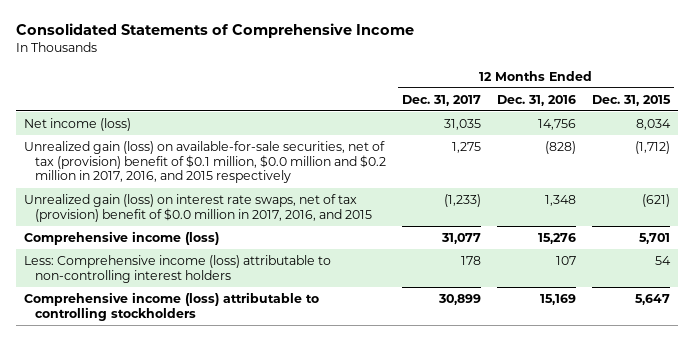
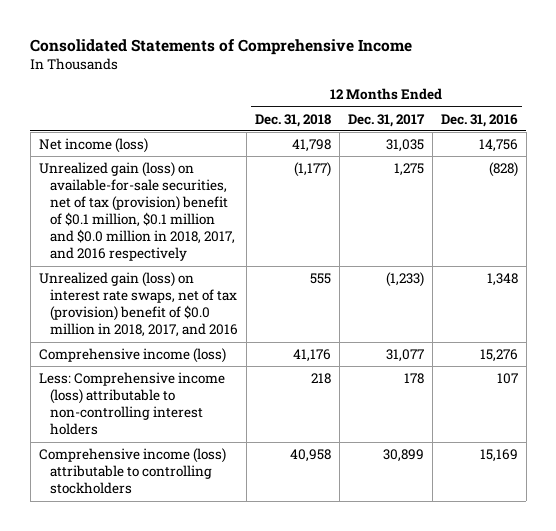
[592,94,672,106] Dec. 31, 2015 -> none
none -> [254,113,331,127] Dec. 31, 2018
[24,140,386,184] Unrealized gain (loss) on available-for-sale securities, net of tax (provision) benefit of $0.1 million, $0.0 million and $0.2 million in 2017, 2016, and 2015 respectively -> [38,162,235,262] Unrealized gain (loss) on available-for-sale securities, net of tax (provision) benefit of $0.1 million, $0.1 million and $0.0 million in 2018, 2017, and 2016 respectively
[24,193,372,222] Unrealized gain (loss) on interest rate swaps, net of tax (provision) benefit of $0.0 million in 2017, 2016, and 2015 -> [38,272,238,338] Unrealized gain (loss) on interest rate swaps, net of tax (provision) benefit of $0.0 million in 2018, 2017, and 2016

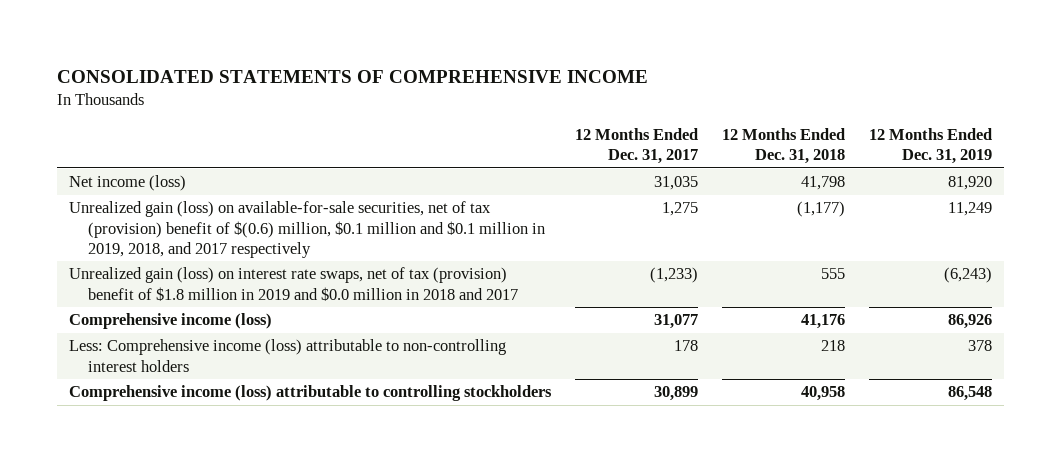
[30,38,413,55] Consolidated Statements of Comprehensive Income -> [56,69,648,83] CONSOLIDATED STATEMENTS OF COMPREHENSIVE INCOME
[440,113,518,127] Dec. 31, 2016 -> none
none -> [868,128,992,165] 12 Months Ended Dec. 31, 2019
[38,162,235,262] Unrealized gain (loss) on available-for-sale securities, net of tax (provision) benefit of $0.1 million, $0.1 million and $0.0 million in 2018, 2017, and 2016 respectively -> [68,201,546,258] Unrealized gain (loss) on available-for-sale securities, net of tax (provision) benefit of $(0.6) million, $0.1 million and $0.1 million in 2019, 2018, and 2017 respectively
[38,272,238,338] Unrealized gain (loss) on interest rate swaps, net of tax (provision) benefit of $0.0 million in 2018, 2017, and 2016 -> [68,267,519,301] Unrealized gain (loss) on interest rate swaps, net of tax (provision) benefit of $1.8 million in 2019 and $0.0 million in 2018 and 2017

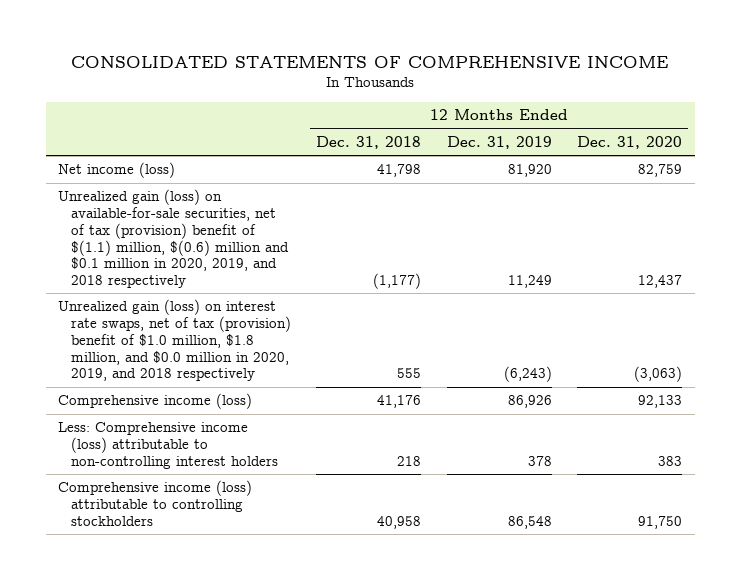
[574,128,698,165] 12 Months Ended Dec. 31, 2017 -> none
none -> [577,135,683,149] Dec. 31, 2020
[68,201,546,258] Unrealized gain (loss) on available-for-sale securities, net of tax (provision) benefit of $(0.6) million, $0.1 million and $0.1 million in 2019, 2018, and 2017 respectively -> [58,189,289,289] Unrealized gain (loss) on available-for-sale securities, net of tax (provision) benefit of $(1.1) million, $(0.6) million and $0.1 million in 2020, 2019, and 2018 respectively
[68,267,519,301] Unrealized gain (loss) on interest rate swaps, net of tax (provision) benefit of $1.8 million in 2019 and $0.0 million in 2018 and 2017 -> [58,299,291,382] Unrealized gain (loss) on interest rate swaps, net of tax (provision) benefit of $1.0 million, $1.8 million, and $0.0 million in 2020, 2019, and 2018 respectively

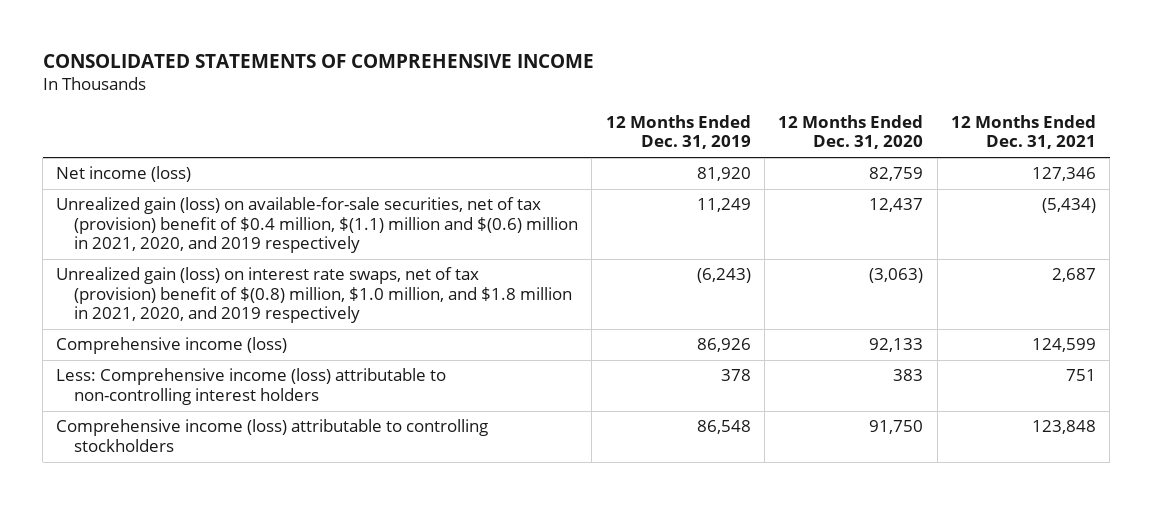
[316,135,422,149] Dec. 31, 2018 -> none
none -> [951,114,1097,150] 12 Months Ended Dec. 31, 2021
[58,189,289,289] Unrealized gain (loss) on available-for-sale securities, net of tax (provision) benefit of $(1.1) million, $(0.6) million and $0.1 million in 2020, 2019, and 2018 respectively -> [56,197,578,254] Unrealized gain (loss) on available-for-sale securities, net of tax (provision) benefit of $0.4 million, $(1.1) million and $(0.6) million in 2021, 2020, and 2019 respectively
[58,299,291,382] Unrealized gain (loss) on interest rate swaps, net of tax (provision) benefit of $1.0 million, $1.8 million, and $0.0 million in 2020, 2019, and 2018 respectively -> [56,267,572,324] Unrealized gain (loss) on interest rate swaps, net of tax (provision) benefit of $(0.8) million, $1.0 million, and $1.8 million in 2021, 2020, and 2019 respectively

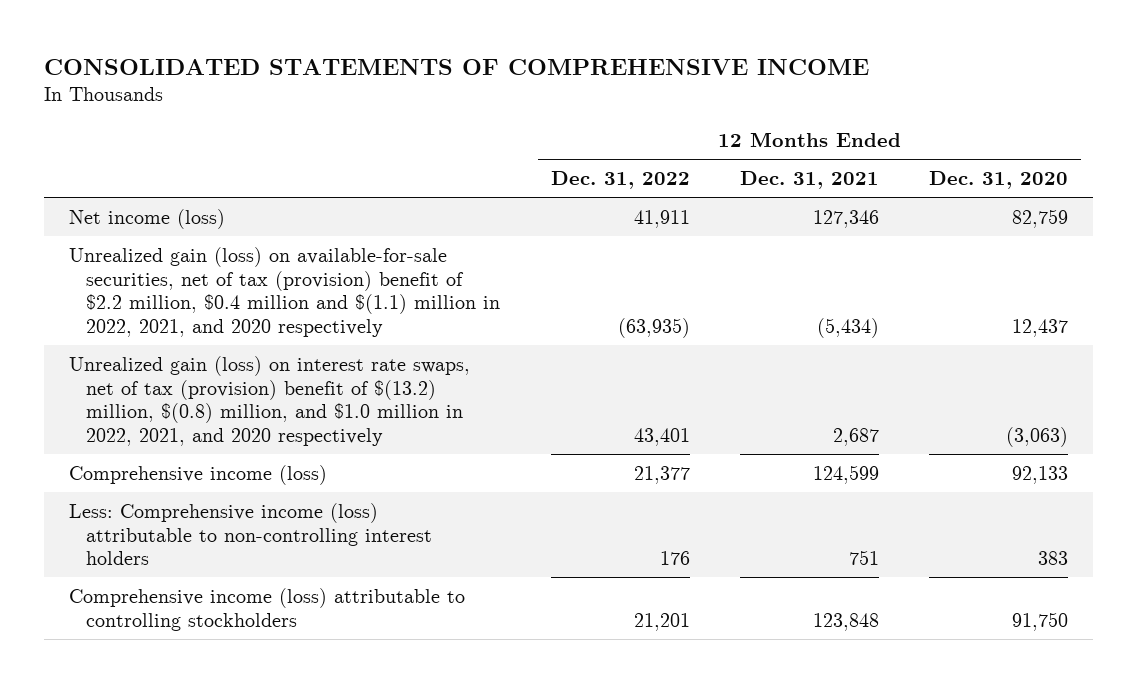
[605,114,751,150] 12 Months Ended Dec. 31, 2019 -> none
none -> [550,171,690,190] Dec. 31, 2022
[56,197,578,254] Unrealized gain (loss) on available-for-sale securities, net of tax (provision) benefit of $0.4 million, $(1.1) million and $(0.6) million in 2021, 2020, and 2019 respectively -> [68,246,501,337] Unrealized gain (loss) on available-for-sale securities, net of tax (provision) benefit of $2.2 million, $0.4 million and $(1.1) million in 2022, 2021, and 2020 respectively
[56,267,572,324] Unrealized gain (loss) on interest rate swaps, net of tax (provision) benefit of $(0.8) million, $1.0 million, and $1.8 million in 2021, 2020, and 2019 respectively -> [68,355,470,446] Unrealized gain (loss) on interest rate swaps, net of tax (provision) benefit of $(13.2) million, $(0.8) million, and $1.0 million in 2022, 2021, and 2020 respectively

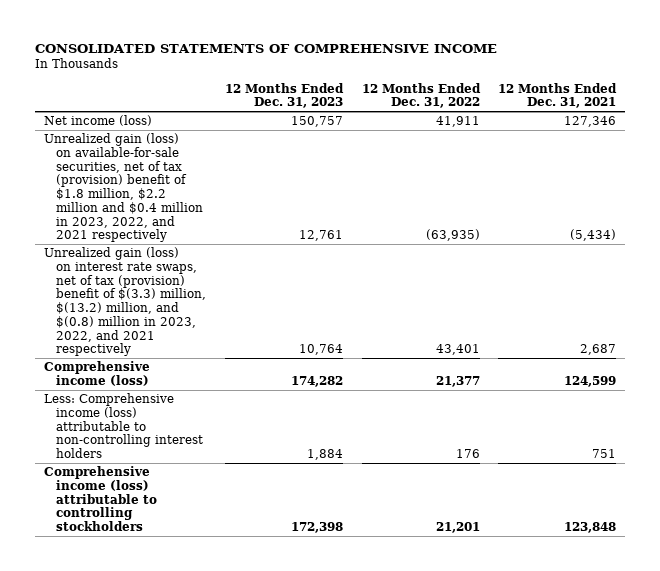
[929,171,1069,190] Dec. 31, 2020 -> none
none -> [224,82,344,109] 12 Months Ended Dec. 31, 2023
[68,246,501,337] Unrealized gain (loss) on available-for-sale securities, net of tax (provision) benefit of $2.2 million, $0.4 million and $(1.1) million in 2022, 2021, and 2020 respectively -> [44,133,204,243] Unrealized gain (loss) on available-for-sale securities, net of tax (provision) benefit of $1.8 million, $2.2 million and $0.4 million in 2023, 2022, and 2021 respectively
[68,355,470,446] Unrealized gain (loss) on interest rate swaps, net of tax (provision) benefit of $(13.2) million, $(0.8) million, and $1.0 million in 2022, 2021, and 2020 respectively -> [44,247,207,357] Unrealized gain (loss) on interest rate swaps, net of tax (provision) benefit of $(3.3) million, $(13.2) million, and $(0.8) million in 2023, 2022, and 2021 respectively

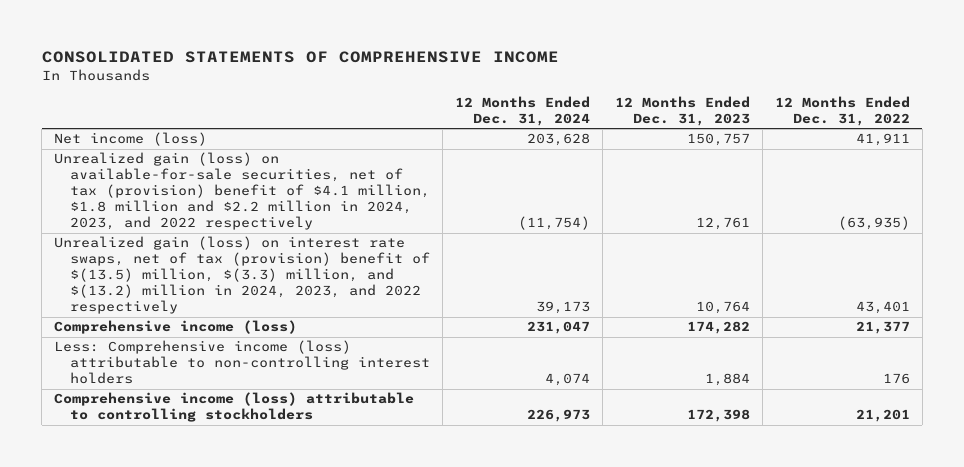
[498,82,618,109] 12 Months Ended Dec. 31, 2021 -> none
none -> [454,96,590,127] 12 Months Ended Dec. 31, 2024
[44,133,204,243] Unrealized gain (loss) on available-for-sale securities, net of tax (provision) benefit of $1.8 million, $2.2 million and $0.4 million in 2023, 2022, and 2021 respectively -> [54,152,430,231] Unrealized gain (loss) on available-for-sale securities, net of tax (provision) benefit of $4.1 million, $1.8 million and $2.2 million in 2024, 2023, and 2022 respectively
[44,247,207,357] Unrealized gain (loss) on interest rate swaps, net of tax (provision) benefit of $(3.3) million, $(13.2) million, and $(0.8) million in 2023, 2022, and 2021 respectively -> [54,236,430,315] Unrealized gain (loss) on interest rate swaps, net of tax (provision) benefit of $(13.5) million, $(3.3) million, and $(13.2) million in 2024, 2023, and 2022 respectively

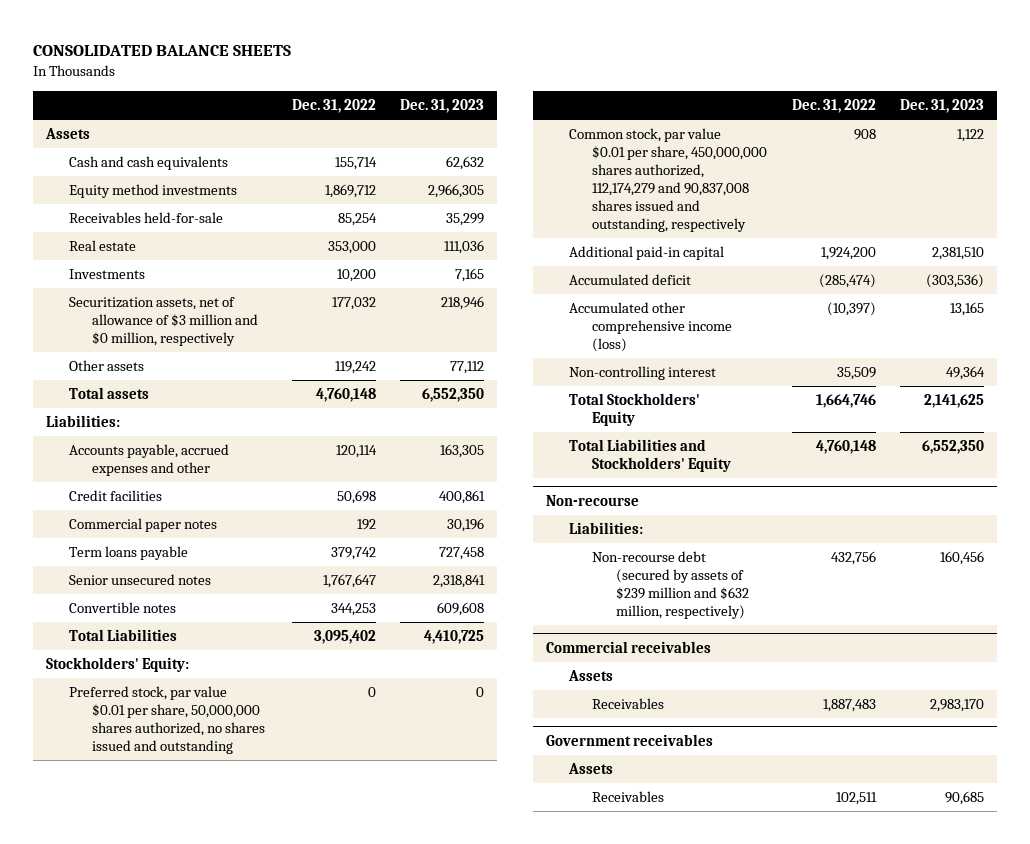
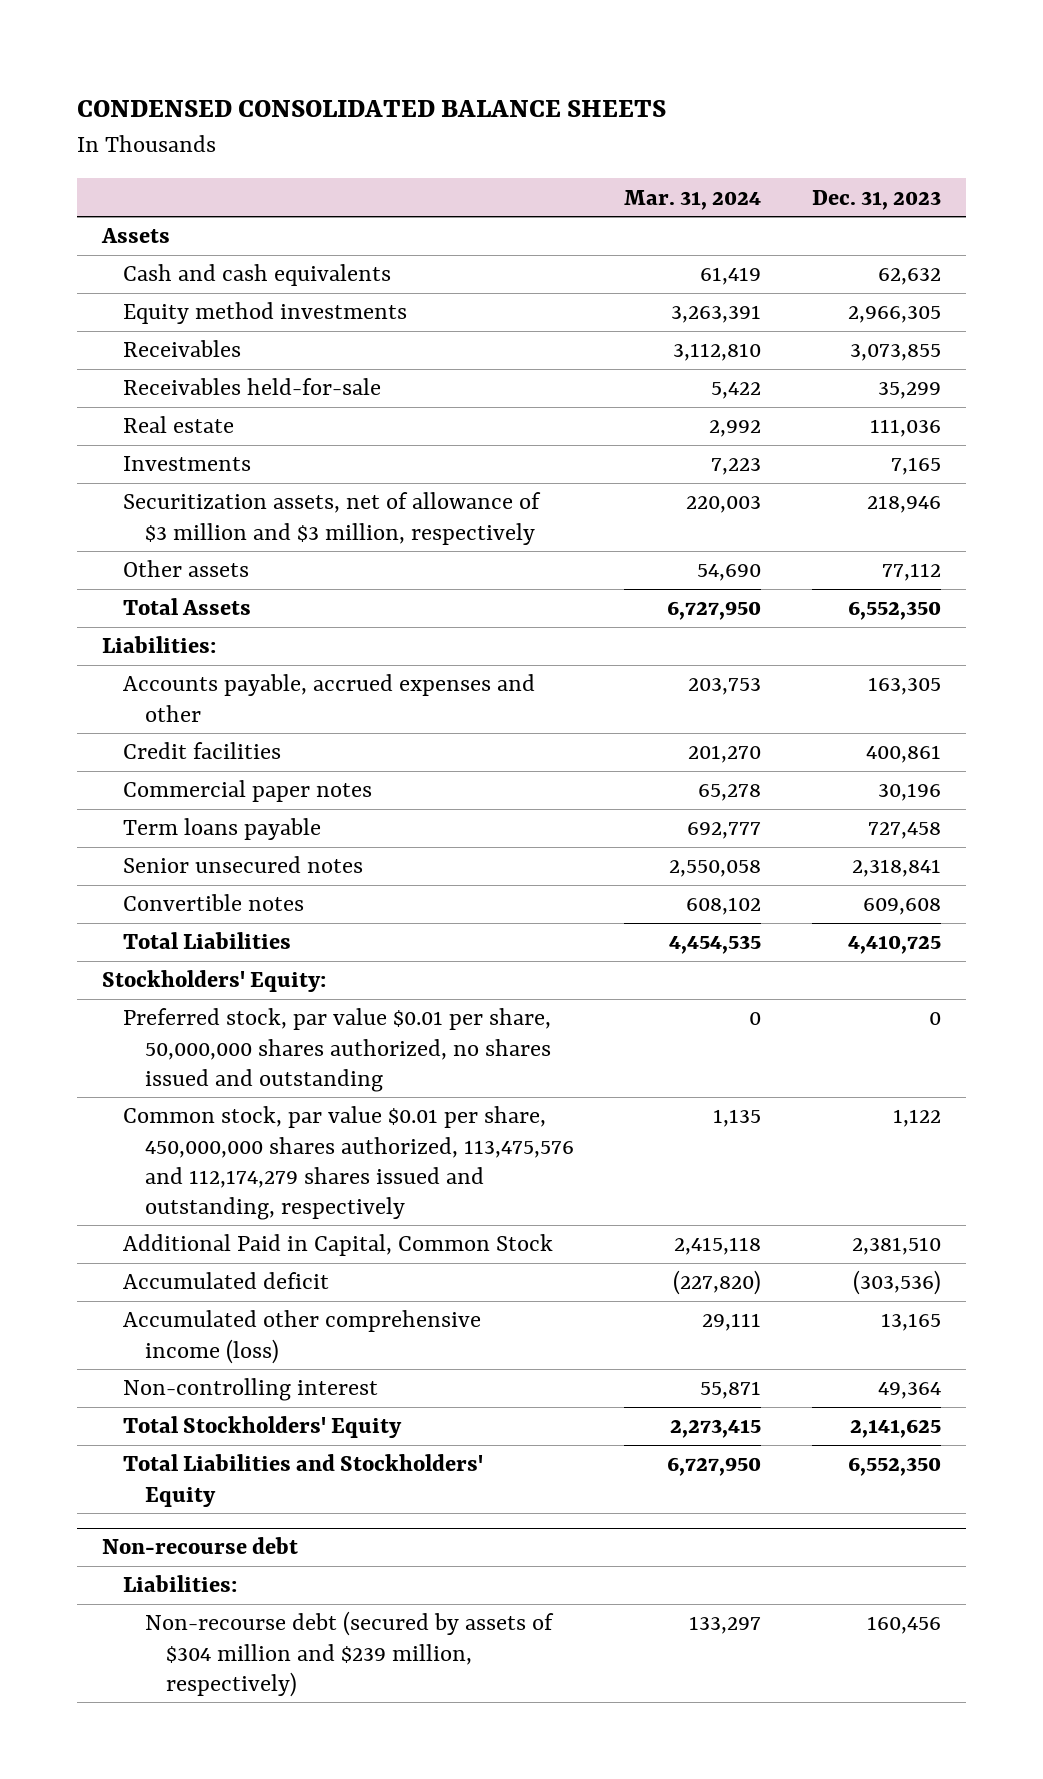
[33,45,292,57] CONSOLIDATED BALANCE SHEETS -> [76,100,666,118] CONDENSED CONSOLIDATED BALANCE SHEETS
[291,99,376,114] Dec. 31, 2022 -> none
none -> [624,189,762,210] Mar. 31, 2024
none -> [123,340,242,358] Receivables
[68,297,259,347] Securitization assets, net of allowance of $3 million and $0 million, respectively -> [123,492,542,545] Securitization assets, net of allowance of $3 million and $3 million, respectively
[68,387,149,400] Total assets -> [123,598,252,616] Total Assets
[569,128,768,232] Common stock, par value $0.01 per share, 450,000,000 shares authorized, 112,174,279 and 90,837,008 shares issued and outstanding, respectively -> [123,1106,574,1220] Common stock, par value $0.01 per share, 450,000,000 shares authorized, 113,475,576 and 112,174,279 shares issued and outstanding, respectively
[569,246,725,261] Additional paid-in capital -> [123,1234,554,1257] Additional Paid in Capital, Common Stock
[545,495,639,507] Non-recourse -> [101,1537,298,1555] Non-recourse debt
[545,641,711,654] Commercial receivables -> none
[568,670,614,682] Assets -> none
[592,698,665,710] Receivables -> none
[545,734,713,747] Government receivables -> none
[568,763,614,775] Assets -> none
[592,791,665,803] Receivables -> none
[592,551,749,620] Non-recourse debt (secured by assets of $239 million and $632 million, respectively) -> [144,1611,554,1697] Non-recourse debt (secured by assets of $304 million and $239 million, respectively)

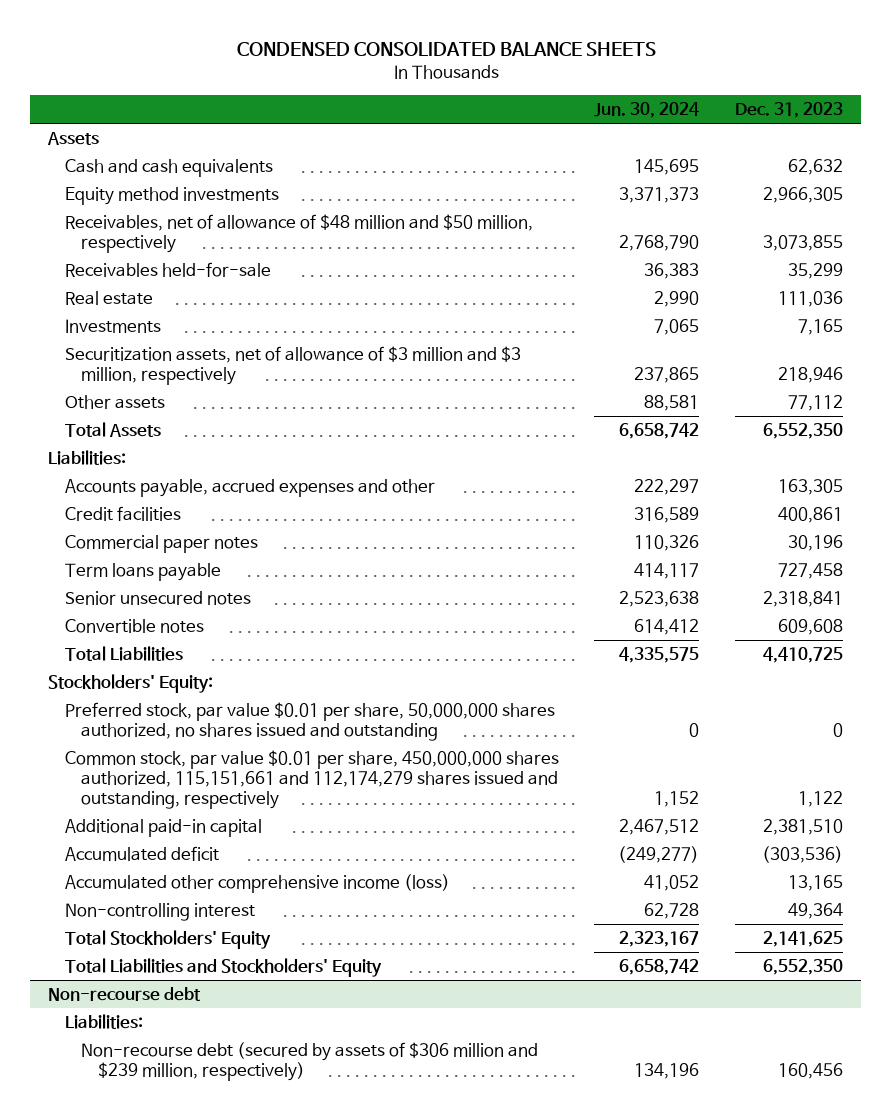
[624,189,762,210] Mar. 31, 2024 -> none
none -> [594,102,700,119] Jun. 30, 2024
[123,340,242,358] Receivables -> [64,214,533,253] Receivables, net of allowance of $48 million and $50 million, respectively
[123,1106,574,1220] Common stock, par value $0.01 per share, 450,000,000 shares authorized, 113,475,576 and 112,174,279 shares issued and outstanding, respectively -> [64,750,559,809] Common stock, par value $0.01 per share, 450,000,000 shares authorized, 115,151,661 and 112,174,279 shares issued and outstanding, respectively
[123,1234,554,1257] Additional Paid in Capital, Common Stock -> [64,819,262,838] Additional paid-in capital
[144,1611,554,1697] Non-recourse debt (secured by assets of $304 million and $239 million, respectively) -> [81,1042,539,1081] Non-recourse debt (secured by assets of $306 million and $239 million, respectively)

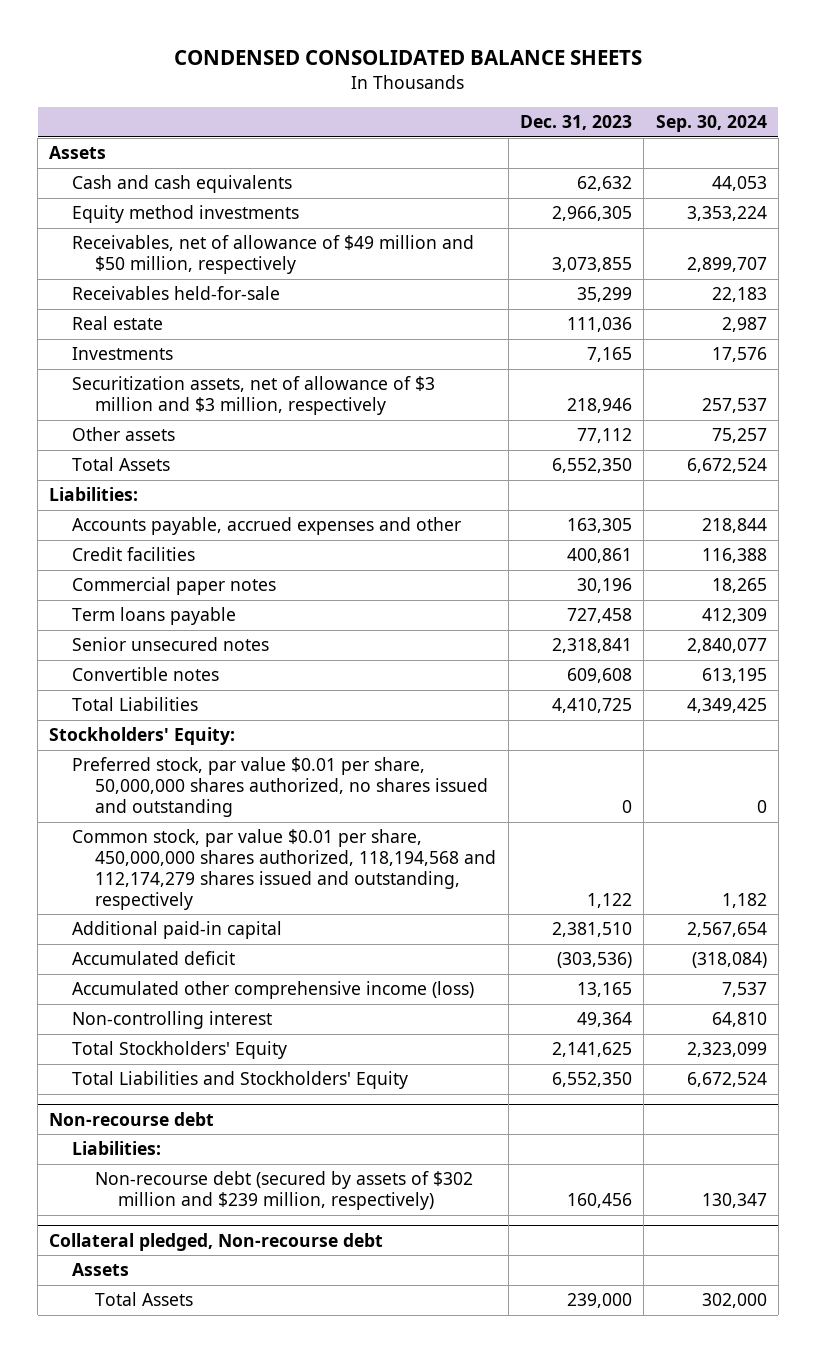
[594,102,700,119] Jun. 30, 2024 -> none
none -> [655,115,767,133] Sep. 30, 2024
[64,214,533,253] Receivables, net of allowance of $48 million and $50 million, respectively -> [72,235,475,275] Receivables, net of allowance of $49 million and $50 million, respectively
[64,750,559,809] Common stock, par value $0.01 per share, 450,000,000 shares authorized, 115,151,661 and 112,174,279 shares issued and outstanding, respectively -> [72,829,497,910] Common stock, par value $0.01 per share, 450,000,000 shares authorized, 118,194,568 and 112,174,279 shares issued and outstanding, respectively
[81,1042,539,1081] Non-recourse debt (secured by assets of $306 million and $239 million, respectively) -> [95,1171,474,1211] Non-recourse debt (secured by assets of $302 million and $239 million, respectively)
none -> [49,1232,384,1251] Collateral pledged, Non-recourse debt
none -> [72,1263,130,1277] Assets
none -> [95,1292,194,1307] Total Assets

